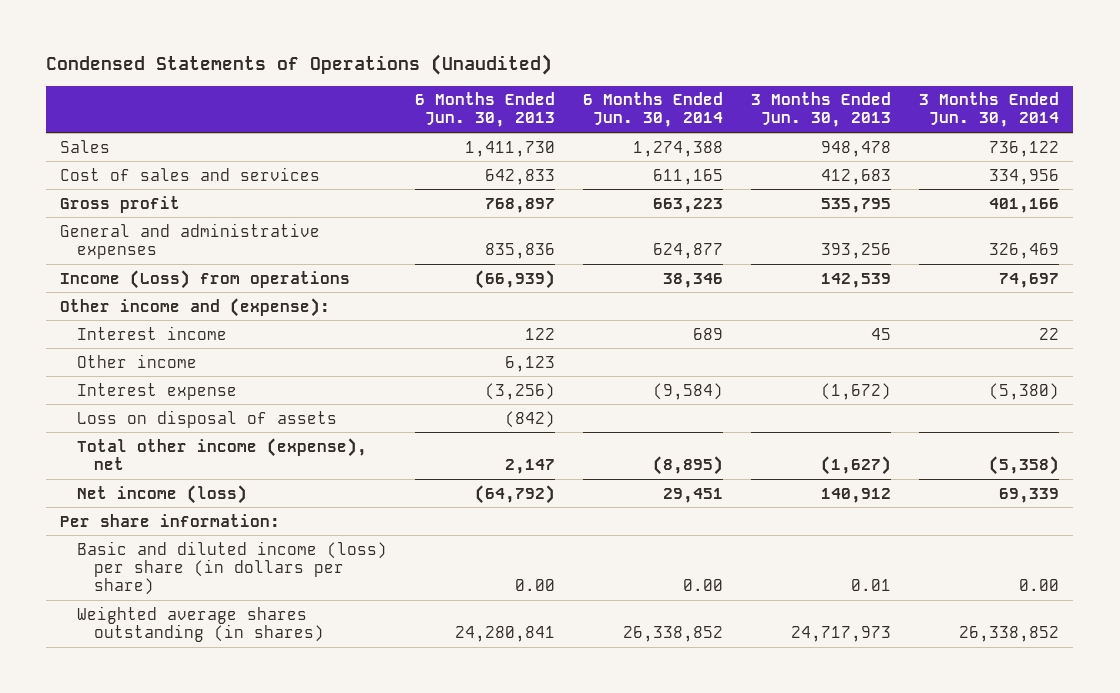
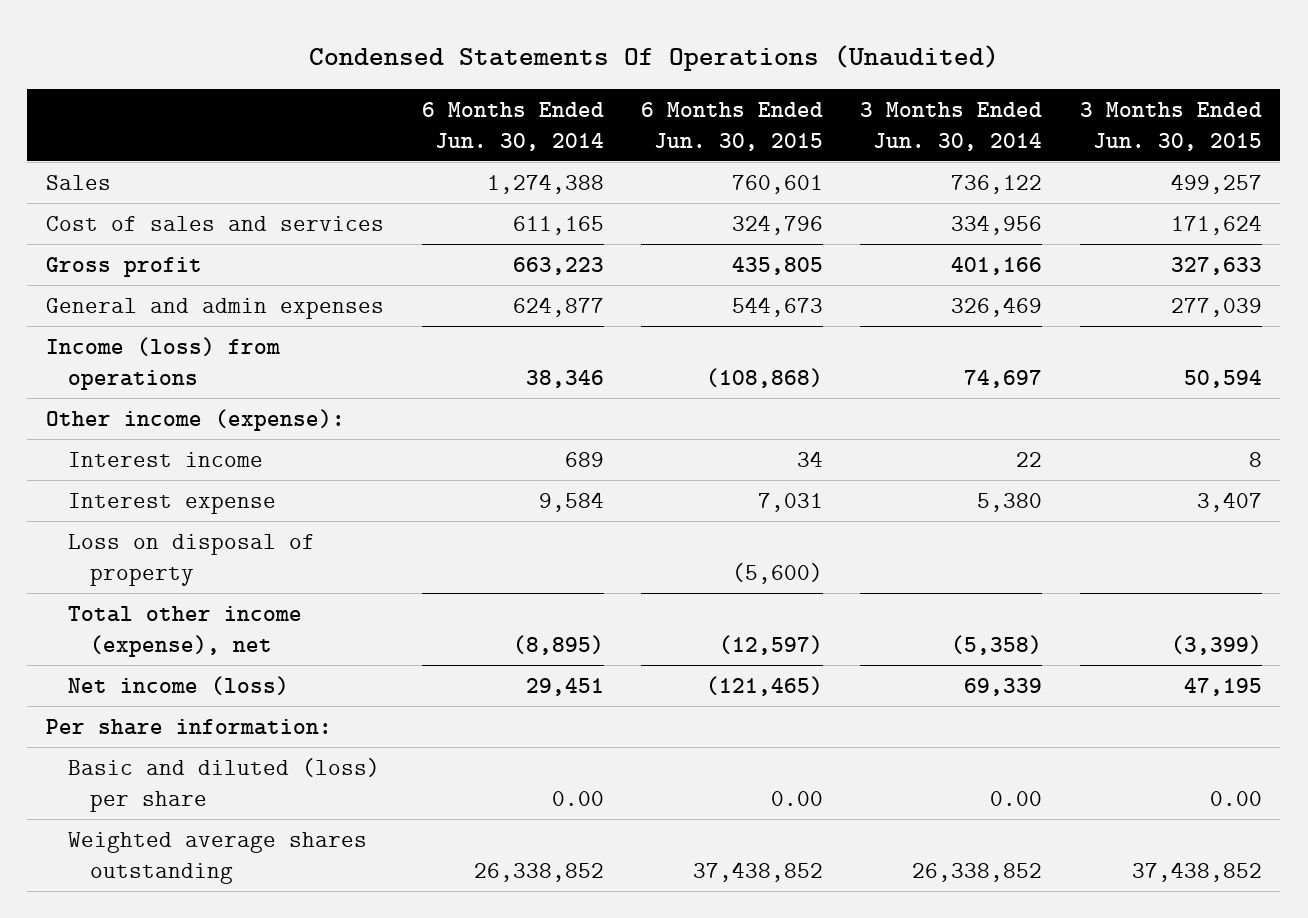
[46,54,553,76] Condensed Statements of Operations (Unaudited) -> [308,44,999,71] Condensed Statements Of Operations (Unaudited)
[415,92,556,128] 6 Months Ended Jun. 30, 2013 -> none
[751,92,892,128] 3 Months Ended Jun. 30, 2013 -> none
none -> [640,101,823,151] 6 Months Ended Jun. 30, 2015
none -> [1079,101,1262,151] 3 Months Ended Jun. 30, 2015
[60,222,321,259] General and administrative expenses -> [46,297,385,319] General and admin expenses
[60,269,351,289] Income (Loss) from operations -> [46,336,281,390] Income (loss) from operations
[60,297,331,317] Other income and (expense): -> [46,408,346,431] Other income (expense):
[76,353,197,368] Other income -> none
[653,382,724,400] (9,584) -> [538,491,604,512] 9,584
[989,382,1060,400] (5,380) -> [977,492,1043,512] 5,380
[76,409,337,428] Loss on disposal of assets -> [68,533,316,586] Loss on disposal of property
[76,540,387,596] Basic and diluted income (loss) per share (in dollars per share) -> [68,757,381,812] Basic and diluted (loss) per share
[76,605,324,642] Weighted average shares outstanding (in shares) -> [68,831,368,884] Weighted average shares outstanding

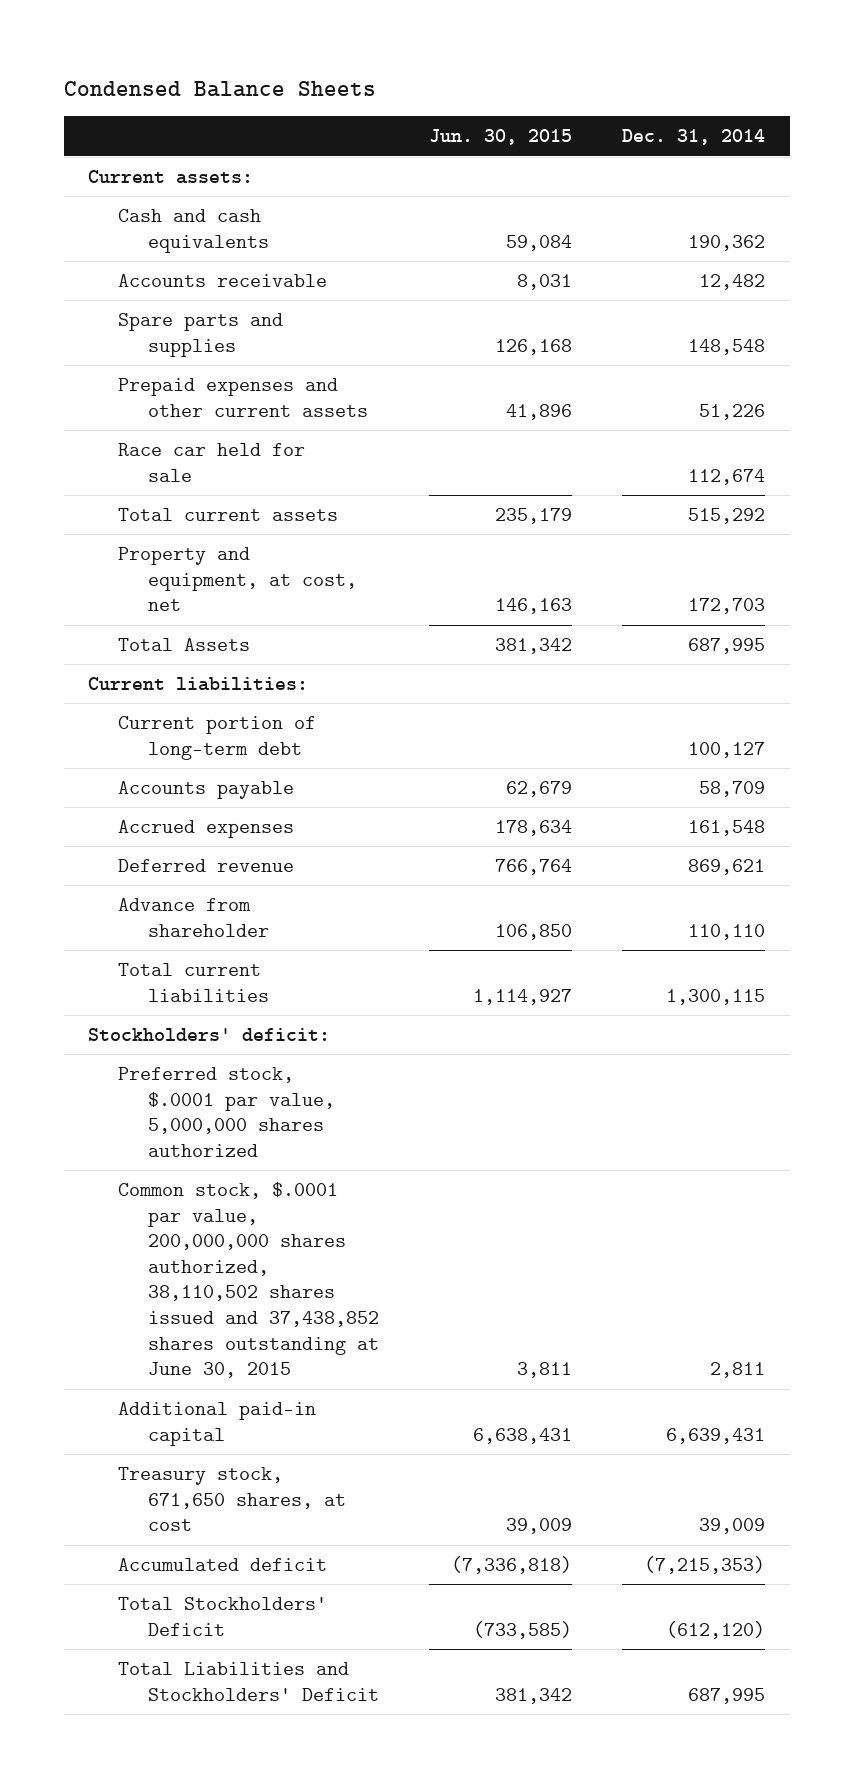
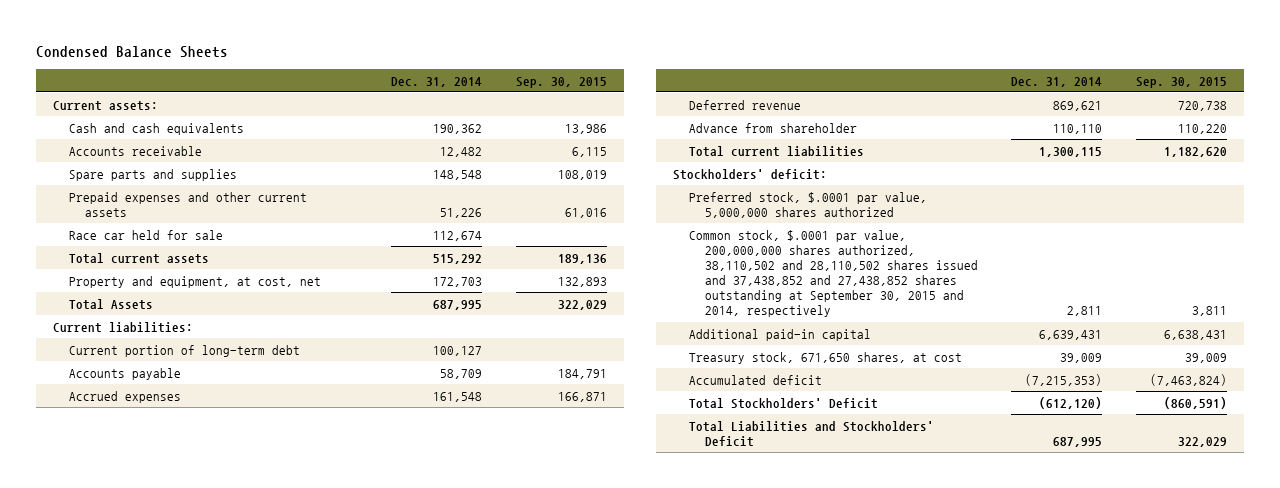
[429,129,573,146] Jun. 30, 2015 -> none
none -> [515,76,607,88] Sep. 30, 2015
[118,1181,380,1379] Common stock, $.0001 par value, 200,000,000 shares authorized, 38,110,502 shares issued and 37,438,852 shares outstanding at June 30, 2015 -> [688,229,978,318] Common stock, $.0001 par value, 200,000,000 shares authorized, 38,110,502 and 28,110,502 shares issued and 37,438,852 and 27,438,852 shares outstanding at September 30, 2015 and 2014, respectively

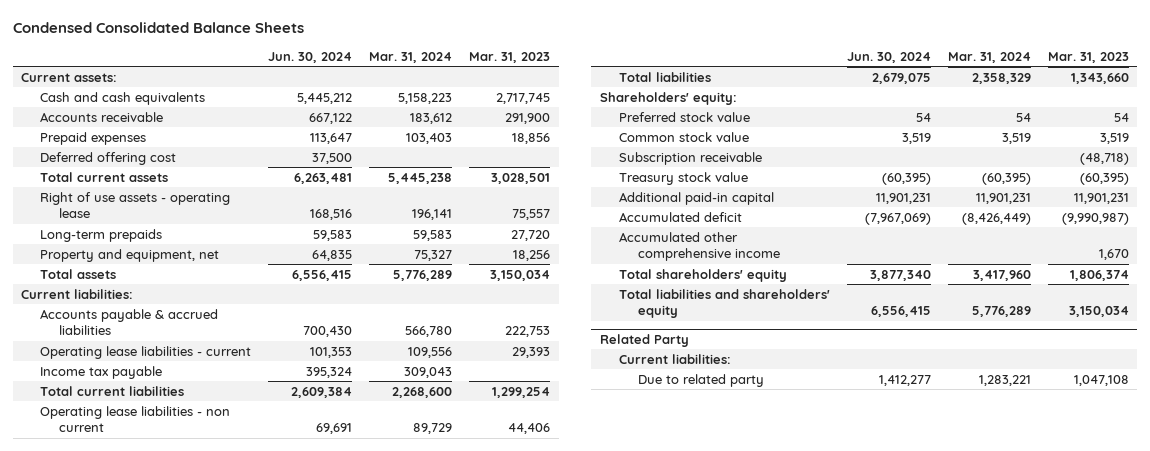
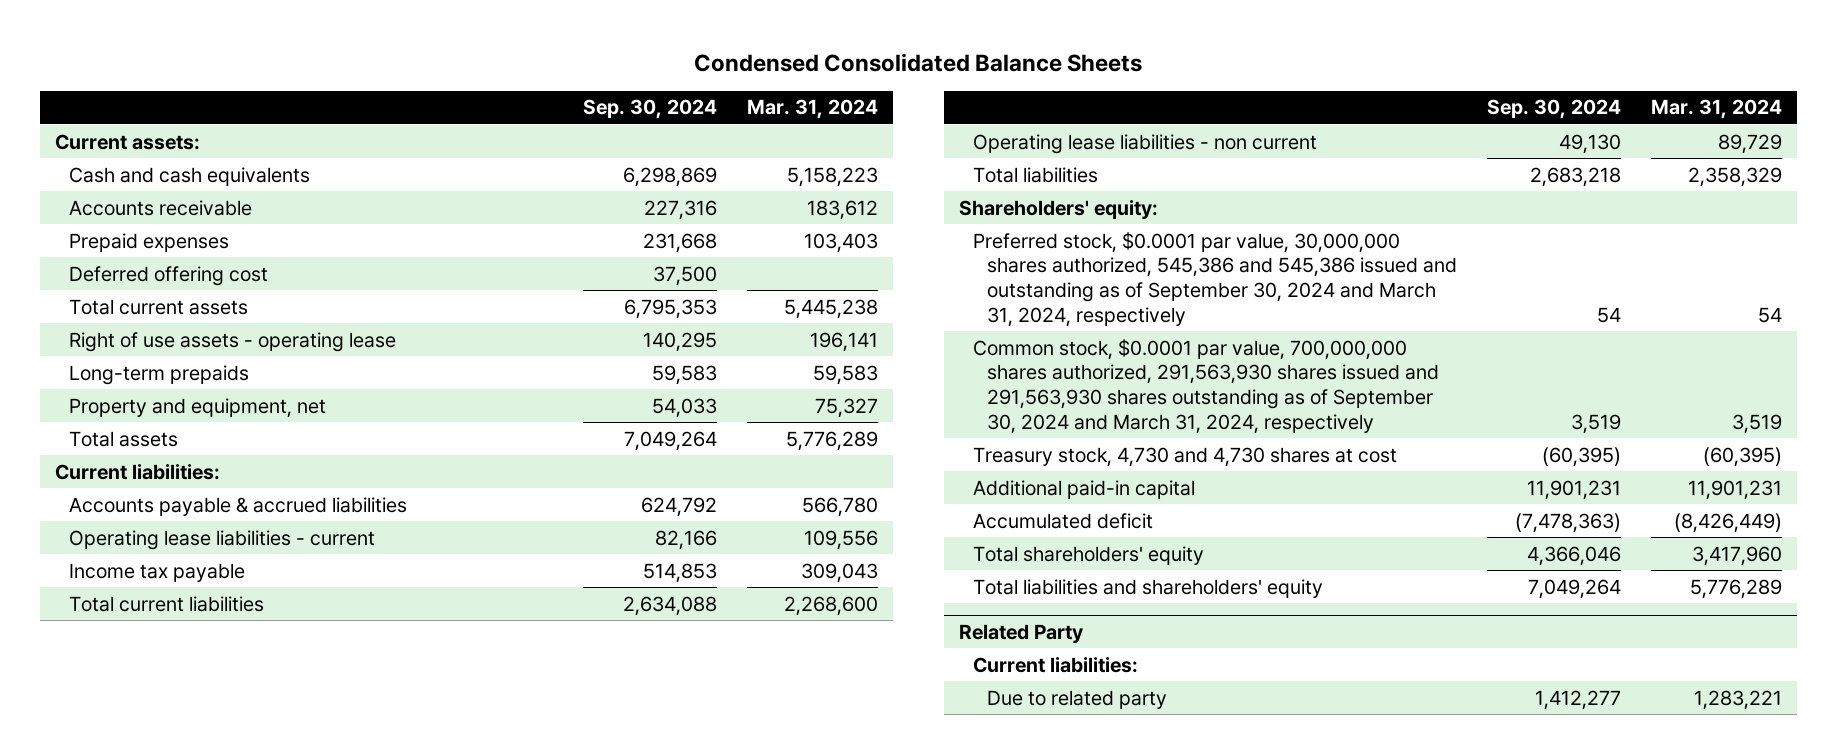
[268,51,353,63] Jun. 30, 2024 -> none
[469,51,551,63] Mar. 31, 2023 -> none
none -> [583,99,718,120] Sep. 30, 2024
[618,151,762,165] Subscription receivable -> none
[618,111,750,122] Preferred stock value -> [972,231,1457,327] Preferred stock, $0.0001 par value, 30,000,000 shares authorized, 545,386 and 545,386 issued and outstanding as of September 30, 2024 and March 31, 2024, respectively
[618,131,749,142] Common stock value -> [972,338,1439,434] Common stock, $0.0001 par value, 700,000,000 shares authorized, 291,563,930 shares issued and 291,563,930 shares outstanding as of September 30, 2024 and March 31, 2024, respectively
[618,171,748,185] Treasury stock value -> [972,446,1397,467] Treasury stock, 4,730 and 4,730 shares at cost
[618,231,780,262] Accumulated other comprehensive income -> none

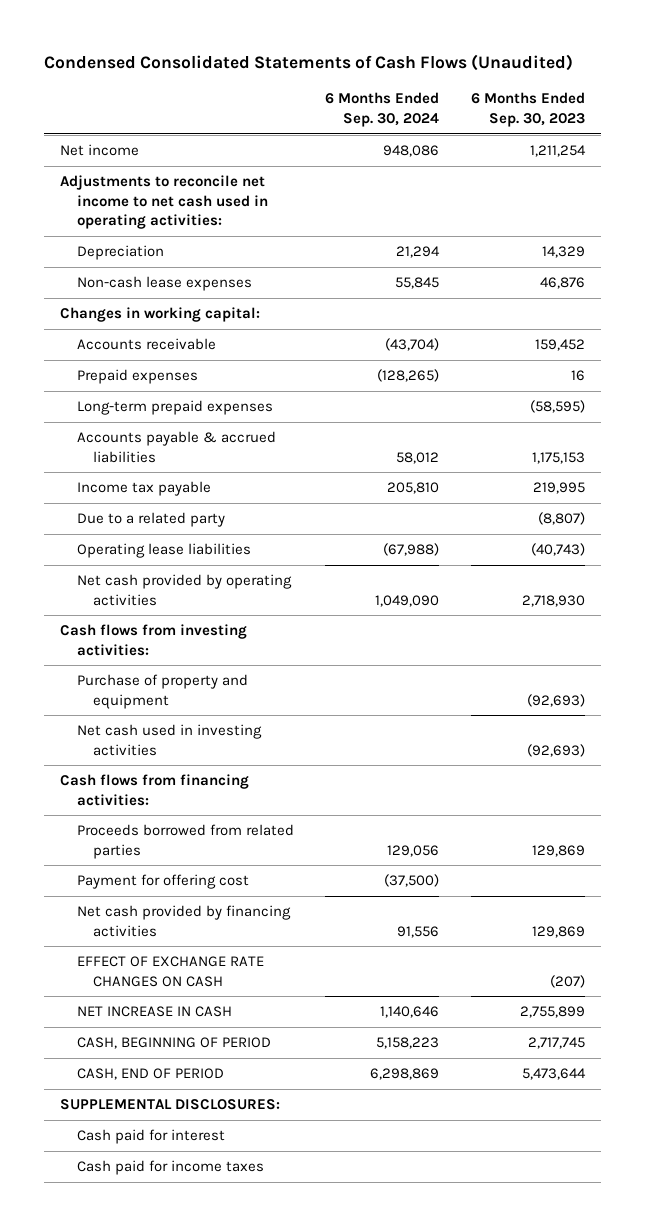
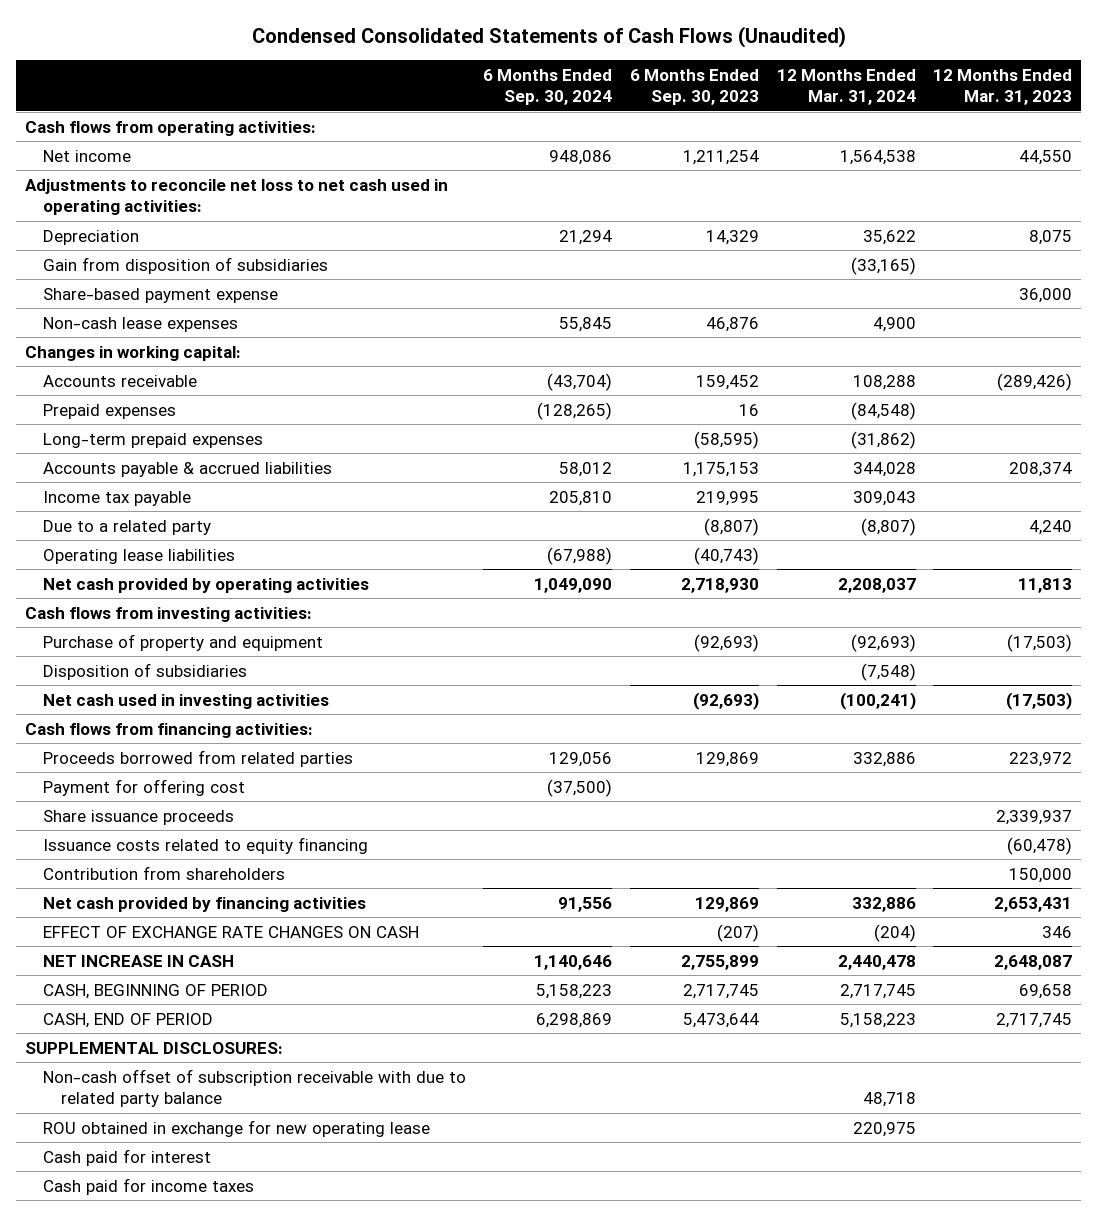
none -> [776,68,916,106] 12 Months Ended Mar. 31, 2024
none -> [933,68,1073,106] 12 Months Ended Mar. 31, 2023
none -> [24,120,316,136] Cash flows from operating activities:
[60,175,268,230] Adjustments to reconcile net income to net cash used in operating activities: -> [24,178,448,216] Adjustments to reconcile net loss to net cash used in operating activities:
none -> [42,256,328,274] Gain from disposition of subsidiaries
none -> [42,287,278,303] Share-based payment expense
none -> [42,662,247,680] Disposition of subsidiaries
none -> [42,809,234,825] Share issuance proceeds
none -> [42,836,368,854] Issuance costs related to equity financing
none -> [42,865,285,880] Contribution from shareholders
none -> [42,1068,466,1108] Non-cash offset of subscription receivable with due to related party balance
none -> [42,1119,430,1137] ROU obtained in exchange for new operating lease

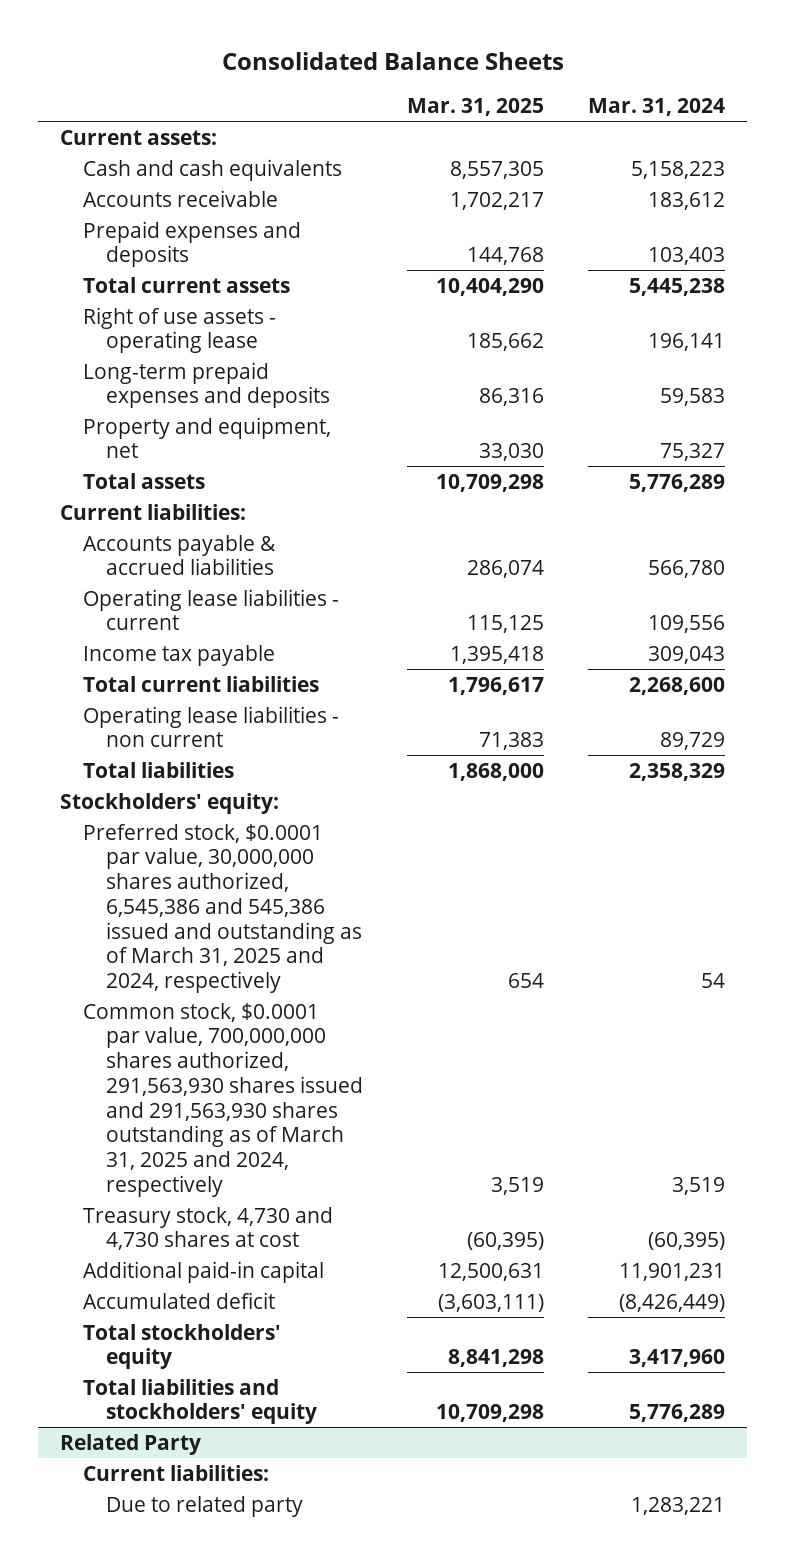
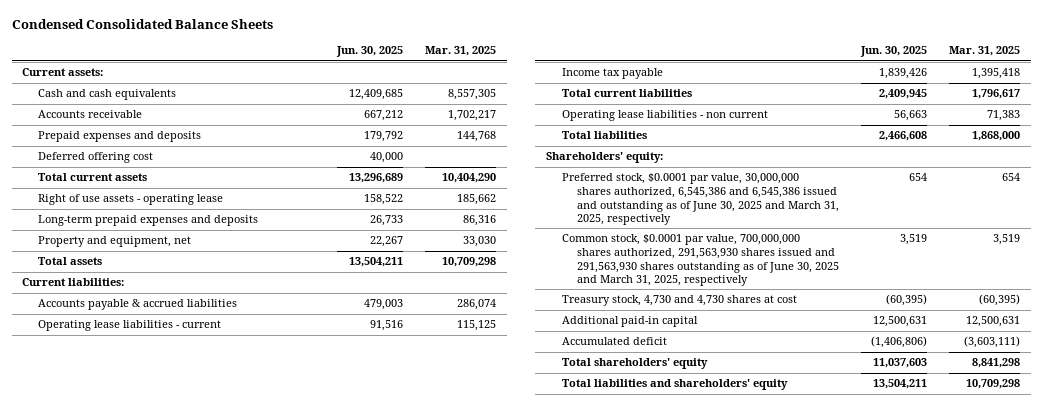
[221,52,564,71] Consolidated Balance Sheets -> [11,18,273,29] Condensed Consolidated Balance Sheets
[588,98,726,117] Mar. 31, 2024 -> none
none -> [336,46,404,58] Jun. 30, 2025
none -> [37,152,153,164] Deferred offering cost
[60,792,280,814] Stockholders' equity: -> [546,152,664,164] Shareholders' equity:
[83,823,363,993] Preferred stock, $0.0001 par value, 30,000,000 shares authorized, 6,545,386 and 545,386 issued and outstanding as of March 31, 2025 and 2024, respectively -> [561,173,839,226] Preferred stock, $0.0001 par value, 30,000,000 shares authorized, 6,545,386 and 6,545,386 issued and outstanding as of June 30, 2025 and March 31, 2025, respectively
[83,1002,364,1197] Common stock, $0.0001 par value, 700,000,000 shares authorized, 291,563,930 shares issued and 291,563,930 shares outstanding as of March 31, 2025 and 2024, respectively -> [561,234,839,287] Common stock, $0.0001 par value, 700,000,000 shares authorized, 291,563,930 shares issued and 291,563,930 shares outstanding as of June 30, 2025 and March 31, 2025, respectively
[60,1433,202,1455] Related Party -> none
[83,1464,270,1481] Current liabilities: -> none
[106,1495,304,1517] Due to related party -> none
[83,1323,282,1370] Total stockholders' equity -> [561,358,708,370] Total shareholders' equity
[83,1378,318,1425] Total liabilities and stockholders' equity -> [561,379,788,391] Total liabilities and shareholders' equity

